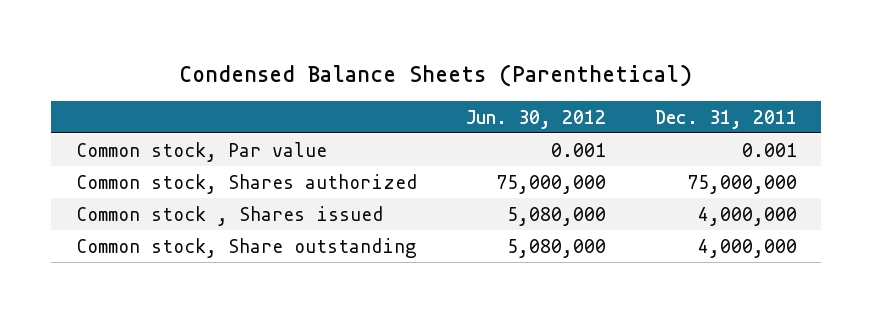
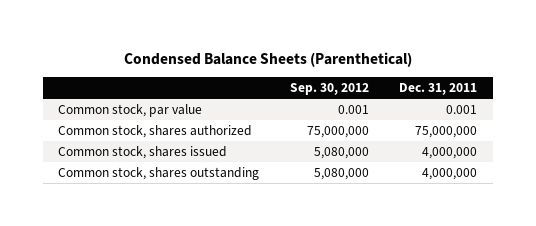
[465,109,606,129] Jun. 30, 2012 -> none
none -> [289,83,369,96] Sep. 30, 2012
[75,141,327,162] Common stock, Par value -> [58,103,203,117] Common stock, par value
[75,173,417,194] Common stock, Shares authorized -> [58,124,253,138] Common stock, shares authorized
[75,205,383,226] Common stock , Shares issued -> [58,145,228,159] Common stock, shares issued
[75,237,417,258] Common stock, Share outstanding -> [58,166,260,180] Common stock, shares outstanding

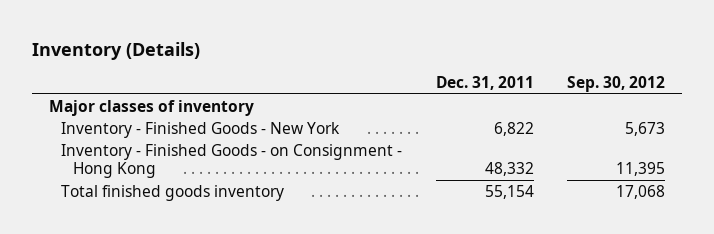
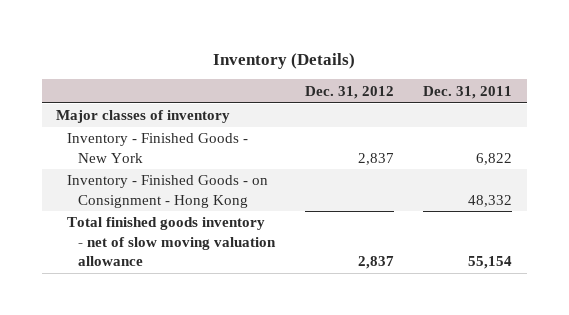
[567,76,666,93] Sep. 30, 2012 -> none
none -> [304,85,394,99] Dec. 31, 2012
[60,184,284,201] Total finished goods inventory -> [67,217,276,266] Total finished goods inventory - net of slow moving valuation allowance

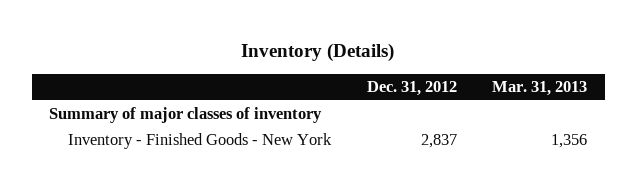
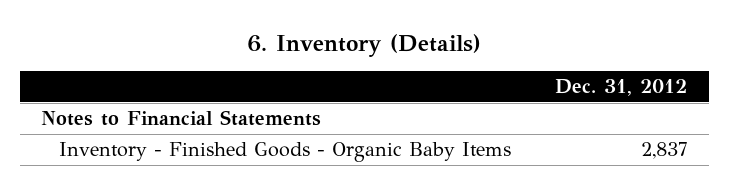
[241,43,395,63] Inventory (Details) -> [247,33,482,57] 6. Inventory (Details)
[492,81,588,97] Mar. 31, 2013 -> none
[49,107,323,124] Summary of major classes of inventory -> none
none -> [41,110,322,127] Notes to Financial Statements
[68,133,333,150] Inventory - Finished Goods - New York -> [59,142,512,163] Inventory - Finished Goods - Organic Baby Items

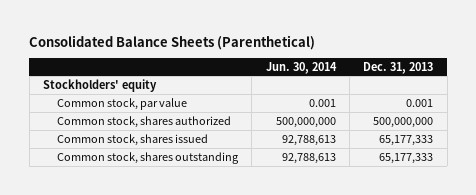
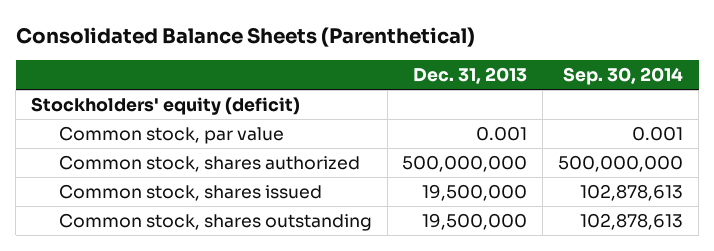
[265,61,337,74] Jun. 30, 2014 -> none
none -> [563,66,684,85] Sep. 30, 2014
[43,78,158,92] Stockholders' equity -> [31,96,301,115] Stockholders' equity (deficit)
[379,134,434,146] 65,177,333 -> [422,183,528,201] 19,500,000
[379,152,434,164] 65,177,333 -> [422,212,528,230] 19,500,000

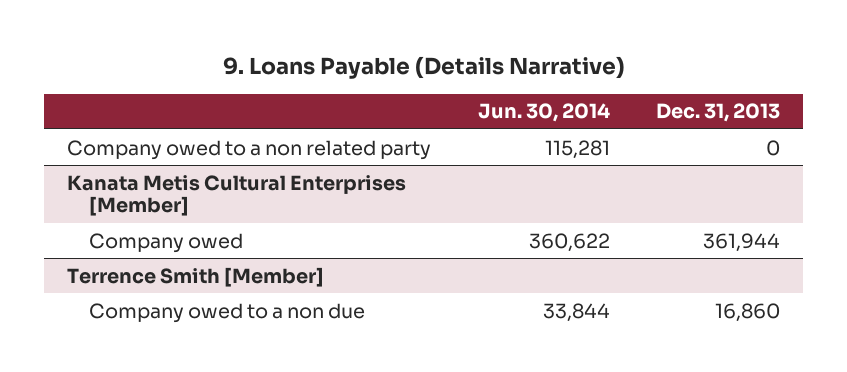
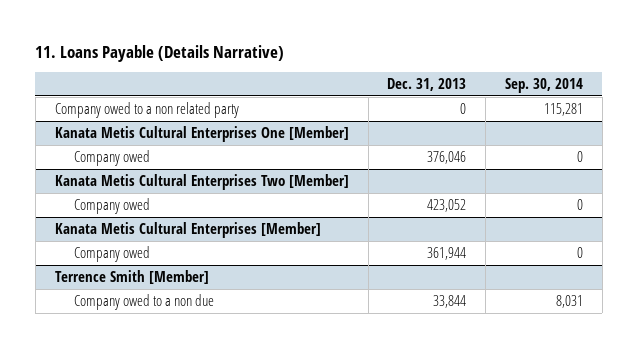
[222,56,625,80] 9. Loans Payable (Details Narrative) -> [35,44,285,62] 11. Loans Payable (Details Narrative)
[477,103,610,123] Jun. 30, 2014 -> none
none -> [505,77,584,93] Sep. 30, 2014
none -> [54,126,349,143] Kanata Metis Cultural Enterprises One [Member]
none -> [73,150,150,167] Company owed
none -> [54,174,349,191] Kanata Metis Cultural Enterprises Two [Member]
none -> [73,198,150,215] Company owed
[714,302,780,322] 16,860 -> [433,295,467,309] 33,844

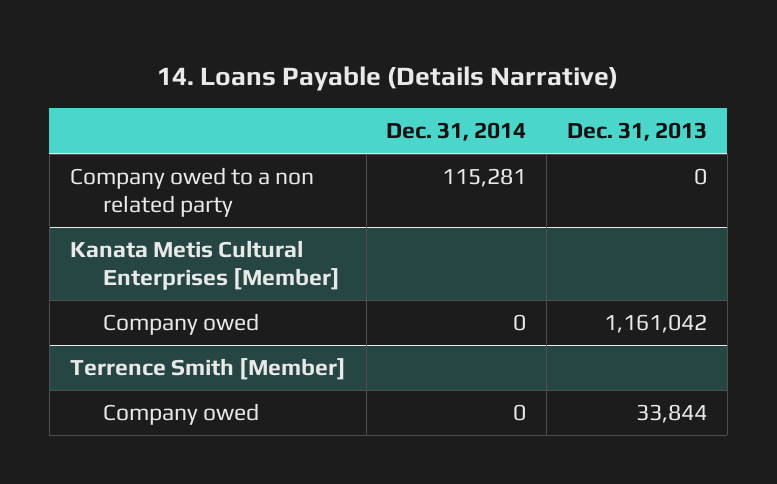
[35,44,285,62] 11. Loans Payable (Details Narrative) -> [157,66,619,92] 14. Loans Payable (Details Narrative)
[505,77,584,93] Sep. 30, 2014 -> none
none -> [386,122,527,142] Dec. 31, 2014
[54,126,349,143] Kanata Metis Cultural Enterprises One [Member] -> none
[73,150,150,167] Company owed -> none
[54,174,349,191] Kanata Metis Cultural Enterprises Two [Member] -> none
[73,198,150,215] Company owed -> none
[427,247,467,261] 361,944 -> [603,314,707,334] 1,161,042
[73,294,214,311] Company owed to a non due -> [103,403,260,426] Company owed

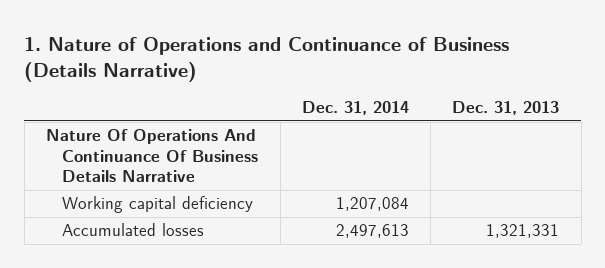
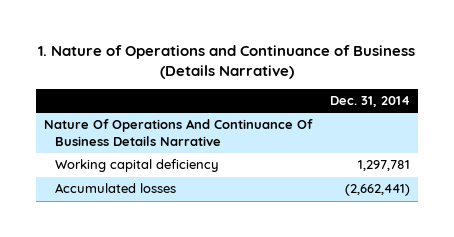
[452,101,560,116] Dec. 31, 2013 -> none
[335,197,409,212] 1,207,084 -> [357,160,410,172] 1,297,781
[335,224,409,239] 2,497,613 -> [344,184,410,197] (2,662,441)

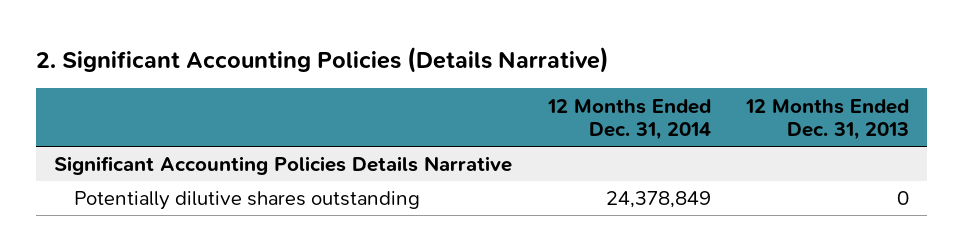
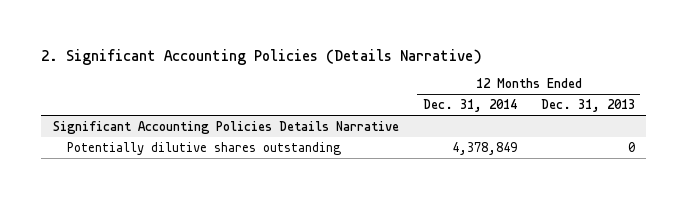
[605,191,711,209] 24,378,849 -> [451,141,517,155] 4,378,849

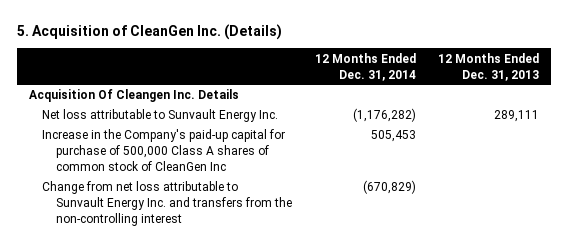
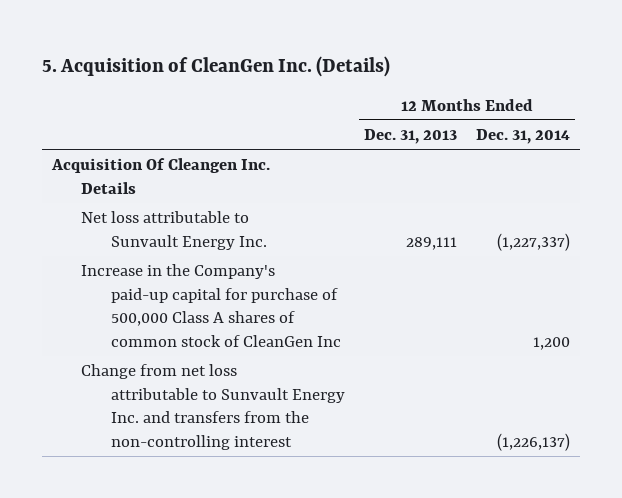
[352,108,416,123] (1,176,282) -> [497,232,571,251] (1,227,337)
[370,130,416,143] 505,453 -> [533,336,571,350] 1,200
[362,180,416,195] (670,829) -> [497,432,571,451] (1,226,137)

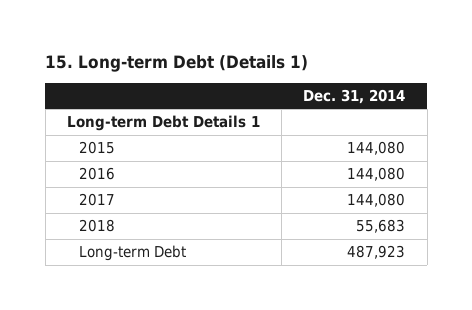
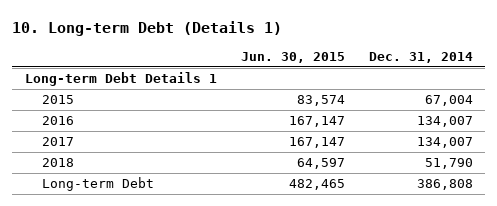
[45,55,309,73] 15. Long-term Debt (Details 1) -> [12,20,283,36] 10. Long-term Debt (Details 1)
none -> [240,51,345,63] Jun. 30, 2015
[347,141,406,156] 144,080 -> [424,95,473,107] 67,004
[347,167,406,182] 144,080 -> [416,116,473,128] 134,007
[347,193,406,208] 144,080 -> [416,137,473,149] 134,007
[356,219,406,234] 55,683 -> [424,158,473,170] 51,790
[347,245,406,260] 487,923 -> [416,179,473,191] 386,808

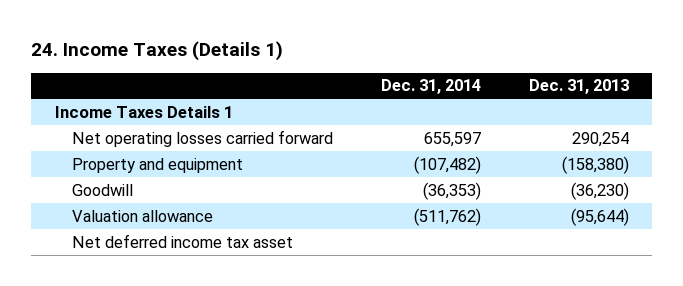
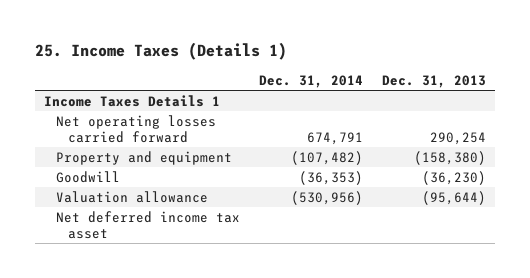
[30,41,283,62] 24. Income Taxes (Details 1) -> [34,42,287,61] 25. Income Taxes (Details 1)
[423,131,481,147] 655,597 -> [307,132,364,146] 674,791
[413,207,481,226] (511,762) -> [291,190,364,205] (530,956)

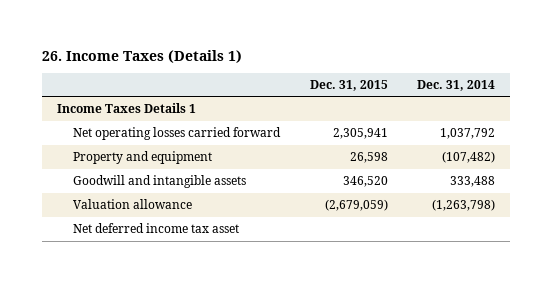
[34,42,287,61] 25. Income Taxes (Details 1) -> [42,49,243,63] 26. Income Taxes (Details 1)
[381,74,486,88] Dec. 31, 2013 -> none
none -> [309,79,388,91] Dec. 31, 2015
[307,132,364,146] 674,791 -> [440,128,496,140] 1,037,792
[56,170,121,183] Goodwill -> [72,175,246,189] Goodwill and intangible assets
[299,170,364,185] (36,353) -> [450,176,496,188] 333,488
[291,190,364,205] (530,956) -> [432,199,496,212] (1,263,798)

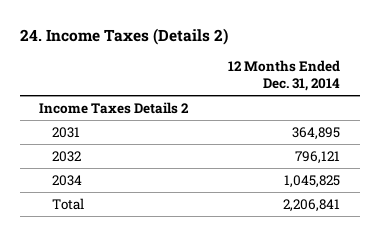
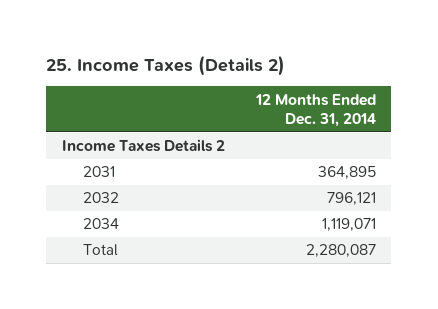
[19,27,228,45] 24. Income Taxes (Details 2) -> [46,54,286,76] 25. Income Taxes (Details 2)
[283,174,340,188] 1,045,825 -> [321,218,376,232] 1,119,071
[282,198,340,212] 2,206,841 -> [305,244,376,258] 2,280,087

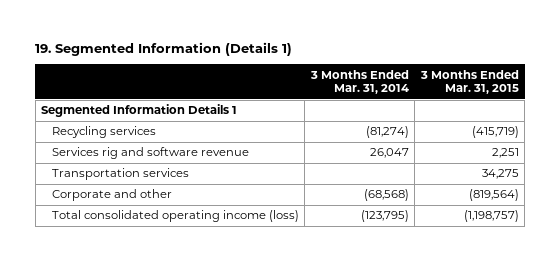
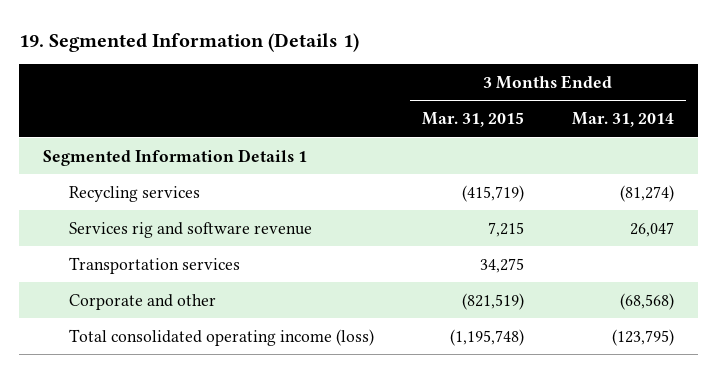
[491,148,519,159] 2,251 -> [488,221,525,237] 7,215
[468,189,519,202] (819,564) -> [462,292,525,310] (821,519)
[463,210,519,223] (1,198,757) -> [450,328,525,346] (1,195,748)

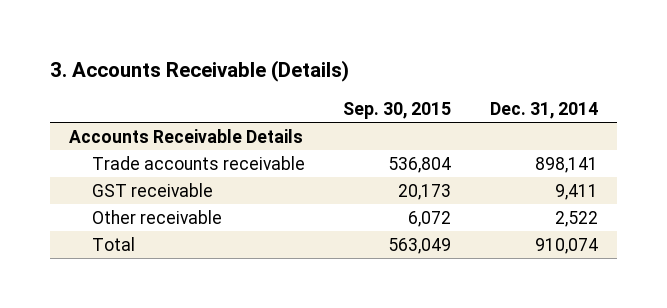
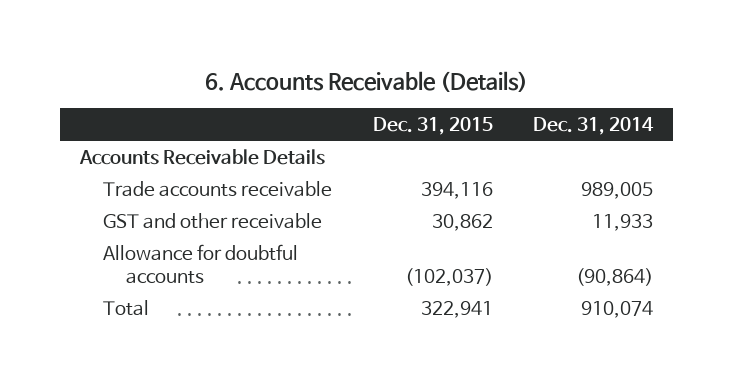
[50,60,350,83] 3. Accounts Receivable (Details) -> [204,71,528,93] 6. Accounts Receivable (Details)
[343,101,452,119] Sep. 30, 2015 -> none
none -> [372,117,493,136] Dec. 31, 2015
[91,182,213,197] GST receivable -> none
[534,156,598,173] 898,141 -> [581,181,654,199] 989,005
[91,209,222,224] Other receivable -> [103,212,323,229] GST and other receivable
[554,210,598,227] 2,522 -> [592,213,654,231] 11,933
none -> [103,243,299,284] Allowance for doubtful accounts

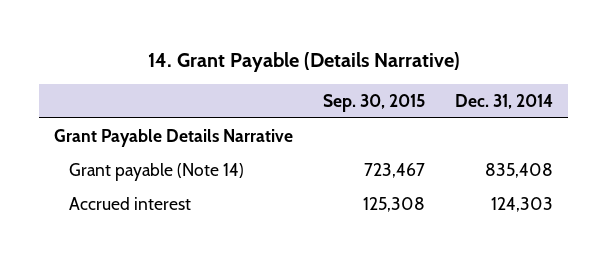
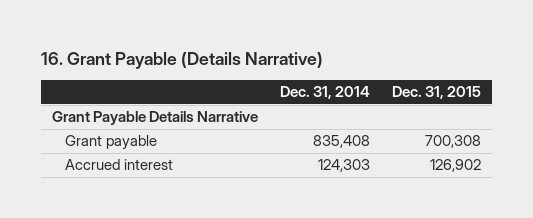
[147,51,460,72] 14. Grant Payable (Details Narrative) -> [41,51,324,69] 16. Grant Payable (Details Narrative)
[323,94,426,113] Sep. 30, 2015 -> none
none -> [392,86,482,100] Dec. 31, 2015
[68,162,244,181] Grant payable (Note 14) -> [64,135,157,151] Grant payable

